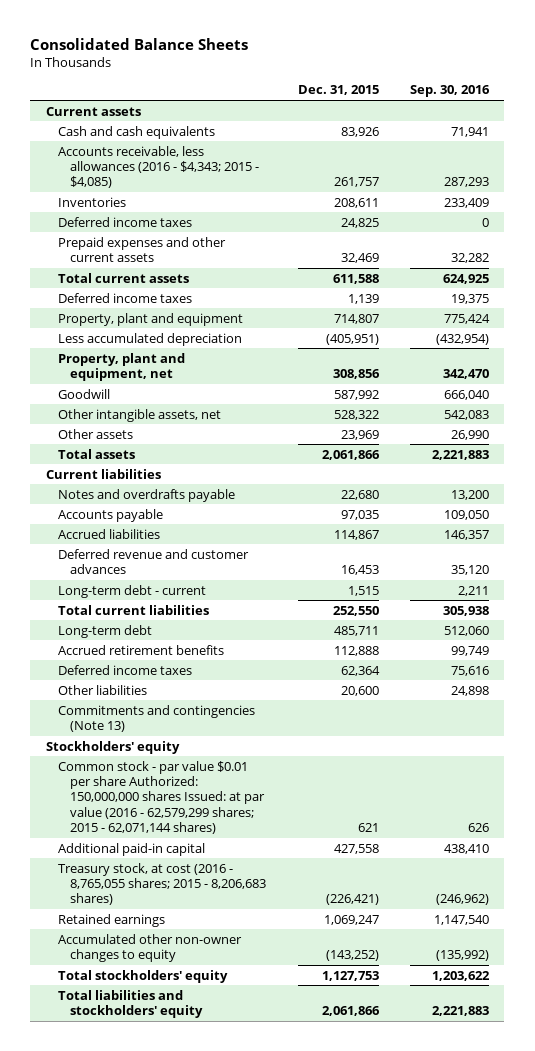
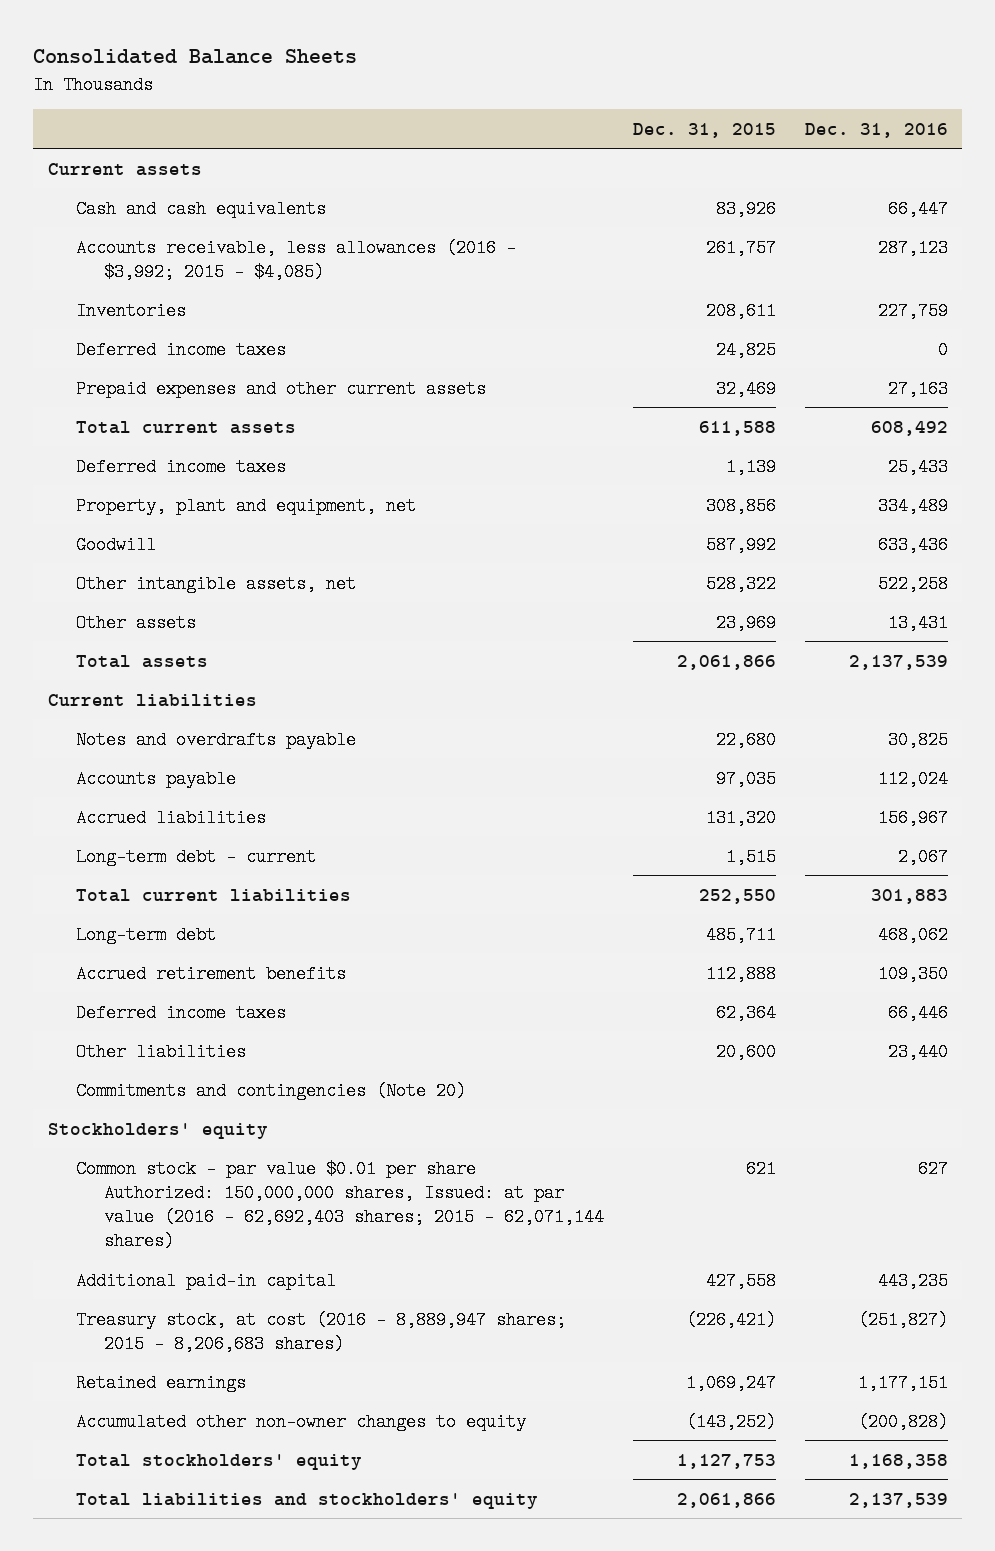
[409,85,490,98] Sep. 30, 2016 -> none
none -> [804,122,948,138] Dec. 31, 2016
[58,145,260,189] Accounts receivable, less allowances (2016 - $4,343; 2015 - $4,085) -> [75,238,516,281] Accounts receivable, less allowances (2016 - $3,992; 2015 - $4,085)
[58,312,244,326] Property, plant and equipment -> none
[58,332,243,346] Less accumulated depreciation -> none
[58,548,250,575] Deferred revenue and customer advances -> none
[333,529,379,540] 114,867 -> [705,808,776,827] 131,320
[58,704,256,733] Commitments and contingencies (Note 13) -> [75,1081,466,1100] Commitments and contingencies (Note 20)
[58,760,266,835] Common stock - par value $0.01 per share Authorized: 150,000,000 shares Issued: at par value (2016 - 62,579,299 shares; 2015 - 62,071,144 shares) -> [75,1159,605,1250] Common stock - par value $0.01 per share Authorized: 150,000,000 shares, Issued: at par value (2016 - 62,692,403 shares; 2015 - 62,071,144 shares)
[58,862,267,906] Treasury stock, at cost (2016 - 8,765,055 shares; 2015 - 8,206,683 shares) -> [75,1310,566,1353] Treasury stock, at cost (2016 - 8,889,947 shares; 2015 - 8,206,683 shares)

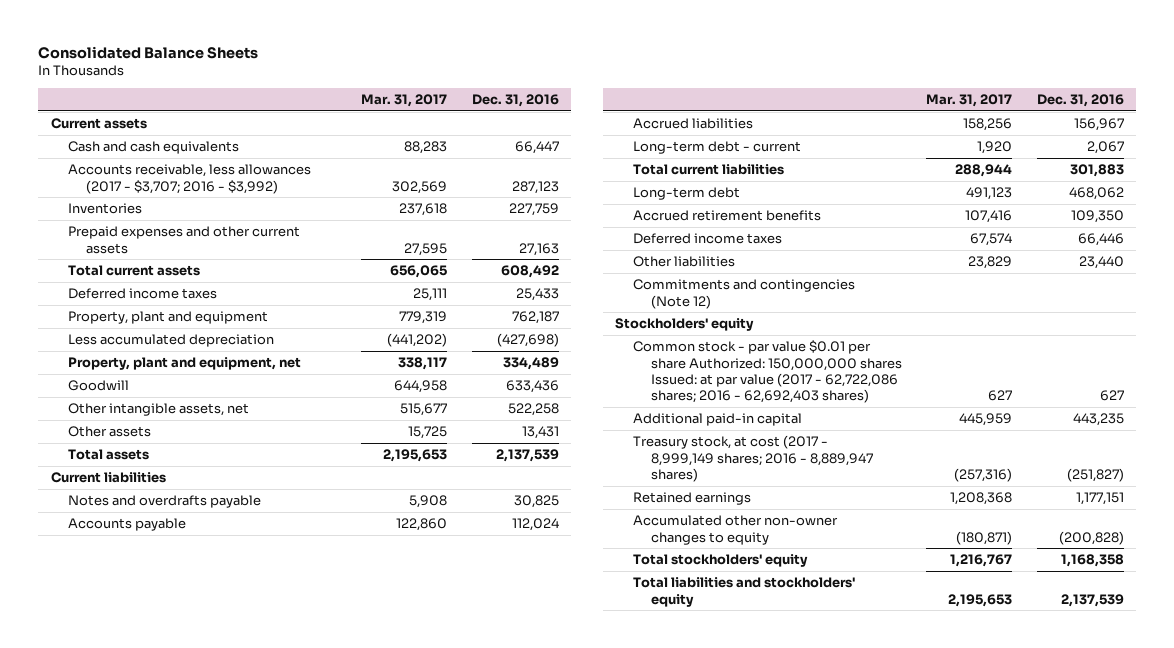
[632,122,776,138] Dec. 31, 2015 -> none
none -> [361,94,448,108] Mar. 31, 2017
[75,238,516,281] Accounts receivable, less allowances (2016 - $3,992; 2015 - $4,085) -> [68,164,312,194] Accounts receivable, less allowances (2017 - $3,707; 2016 - $3,992)
[75,340,286,359] Deferred income taxes -> none
none -> [68,311,269,325] Property, plant and equipment
none -> [68,334,275,348] Less accumulated depreciation
[75,1081,466,1100] Commitments and contingencies (Note 20) -> [632,279,855,309] Commitments and contingencies (Note 12)
[75,1159,605,1250] Common stock - par value $0.01 per share Authorized: 150,000,000 shares, Issued: at par value (2016 - 62,692,403 shares; 2015 - 62,071,144 shares) -> [632,340,902,404] Common stock - par value $0.01 per share Authorized: 150,000,000 shares Issued: at par value (2017 - 62,722,086 shares; 2016 - 62,692,403 shares)
[75,1310,566,1353] Treasury stock, at cost (2016 - 8,889,947 shares; 2015 - 8,206,683 shares) -> [632,435,873,483] Treasury stock, at cost (2017 - 8,999,149 shares; 2016 - 8,889,947 shares)

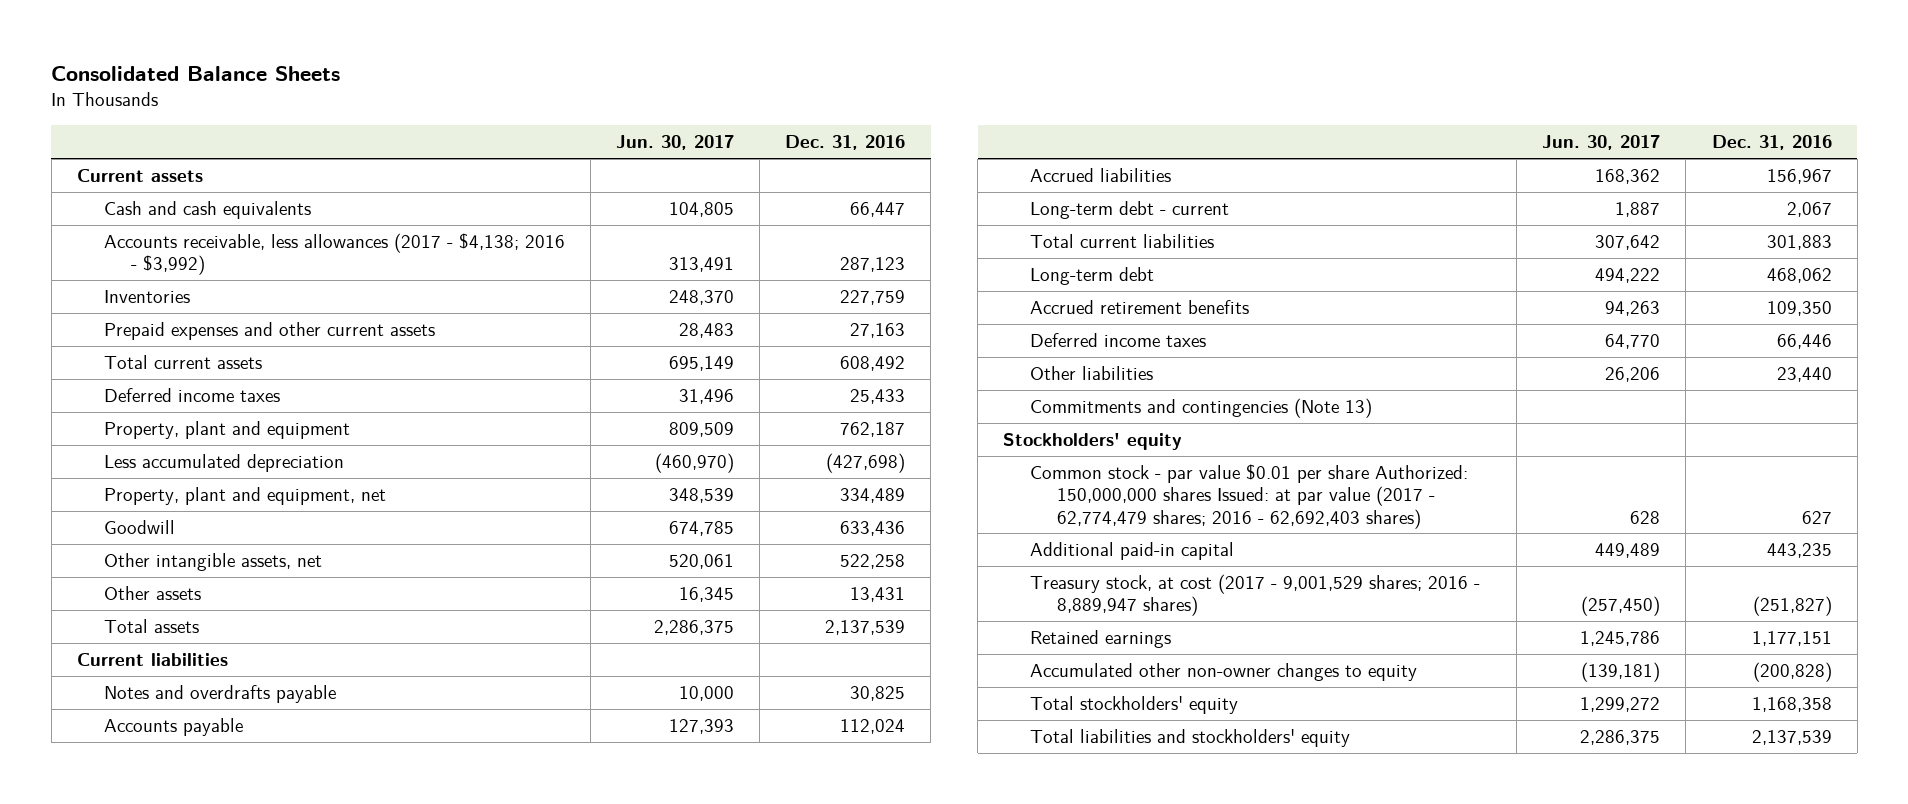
[361,94,448,108] Mar. 31, 2017 -> none
none -> [615,135,734,151] Jun. 30, 2017
[68,164,312,194] Accounts receivable, less allowances (2017 - $3,707; 2016 - $3,992) -> [103,232,565,276] Accounts receivable, less allowances (2017 - $4,138; 2016 - $3,992)
[632,279,855,309] Commitments and contingencies (Note 12) -> [1030,397,1373,418] Commitments and contingencies (Note 13)
[632,340,902,404] Common stock - par value $0.01 per share Authorized: 150,000,000 shares Issued: at par value (2017 - 62,722,086 shares; 2016 - 62,692,403 shares) -> [1030,463,1469,529] Common stock - par value $0.01 per share Authorized: 150,000,000 shares Issued: at par value (2017 - 62,774,479 shares; 2016 - 62,692,403 shares)
[632,435,873,483] Treasury stock, at cost (2017 - 8,999,149 shares; 2016 - 8,889,947 shares) -> [1030,573,1481,617] Treasury stock, at cost (2017 - 9,001,529 shares; 2016 - 8,889,947 shares)

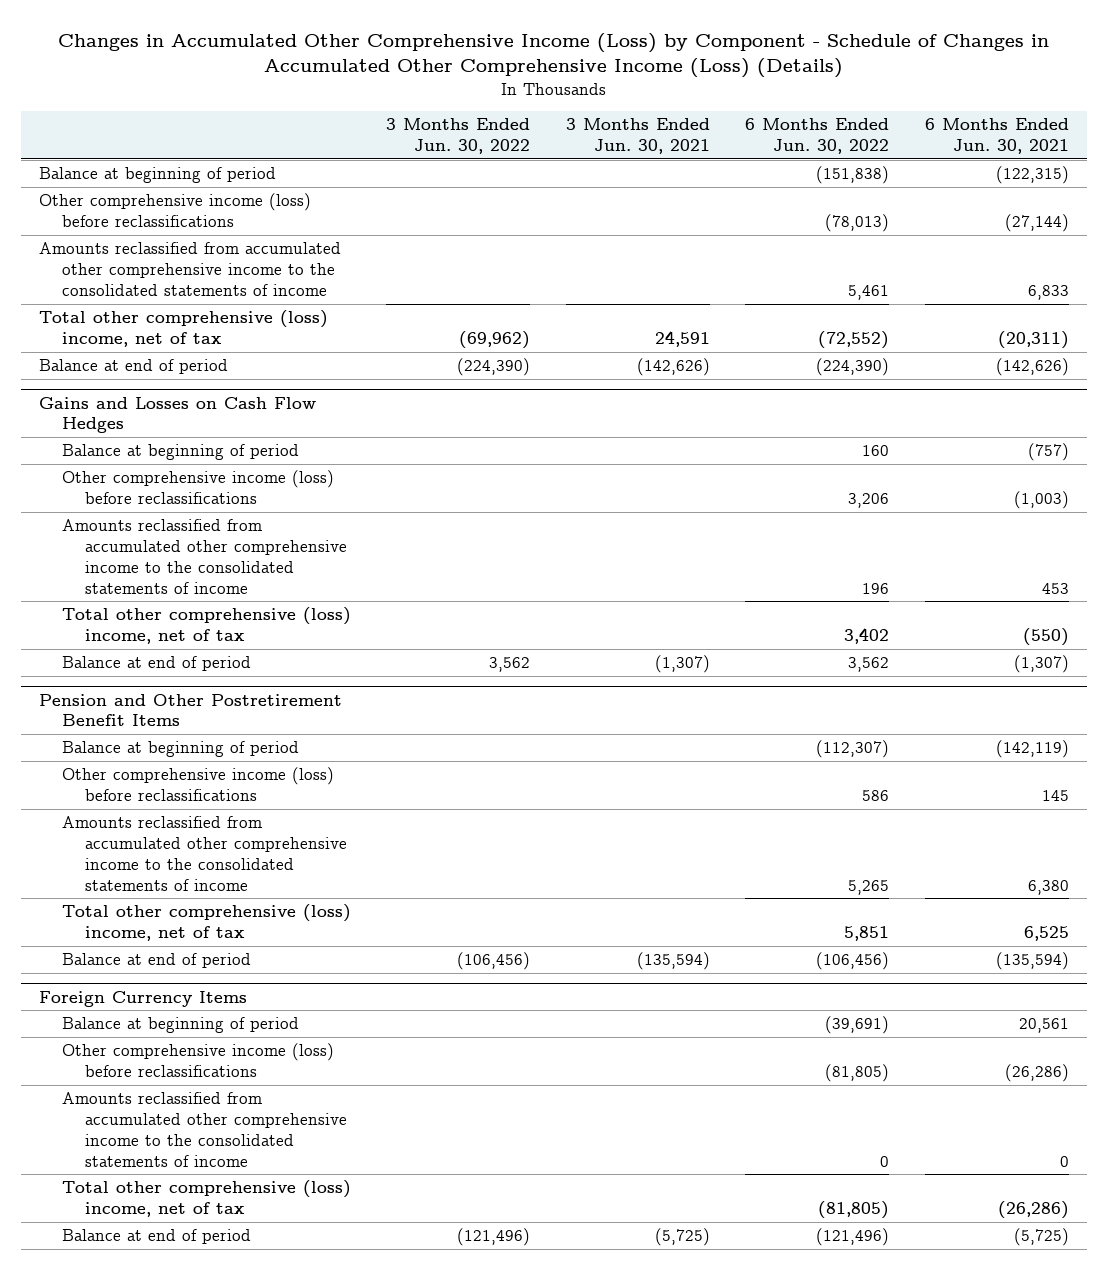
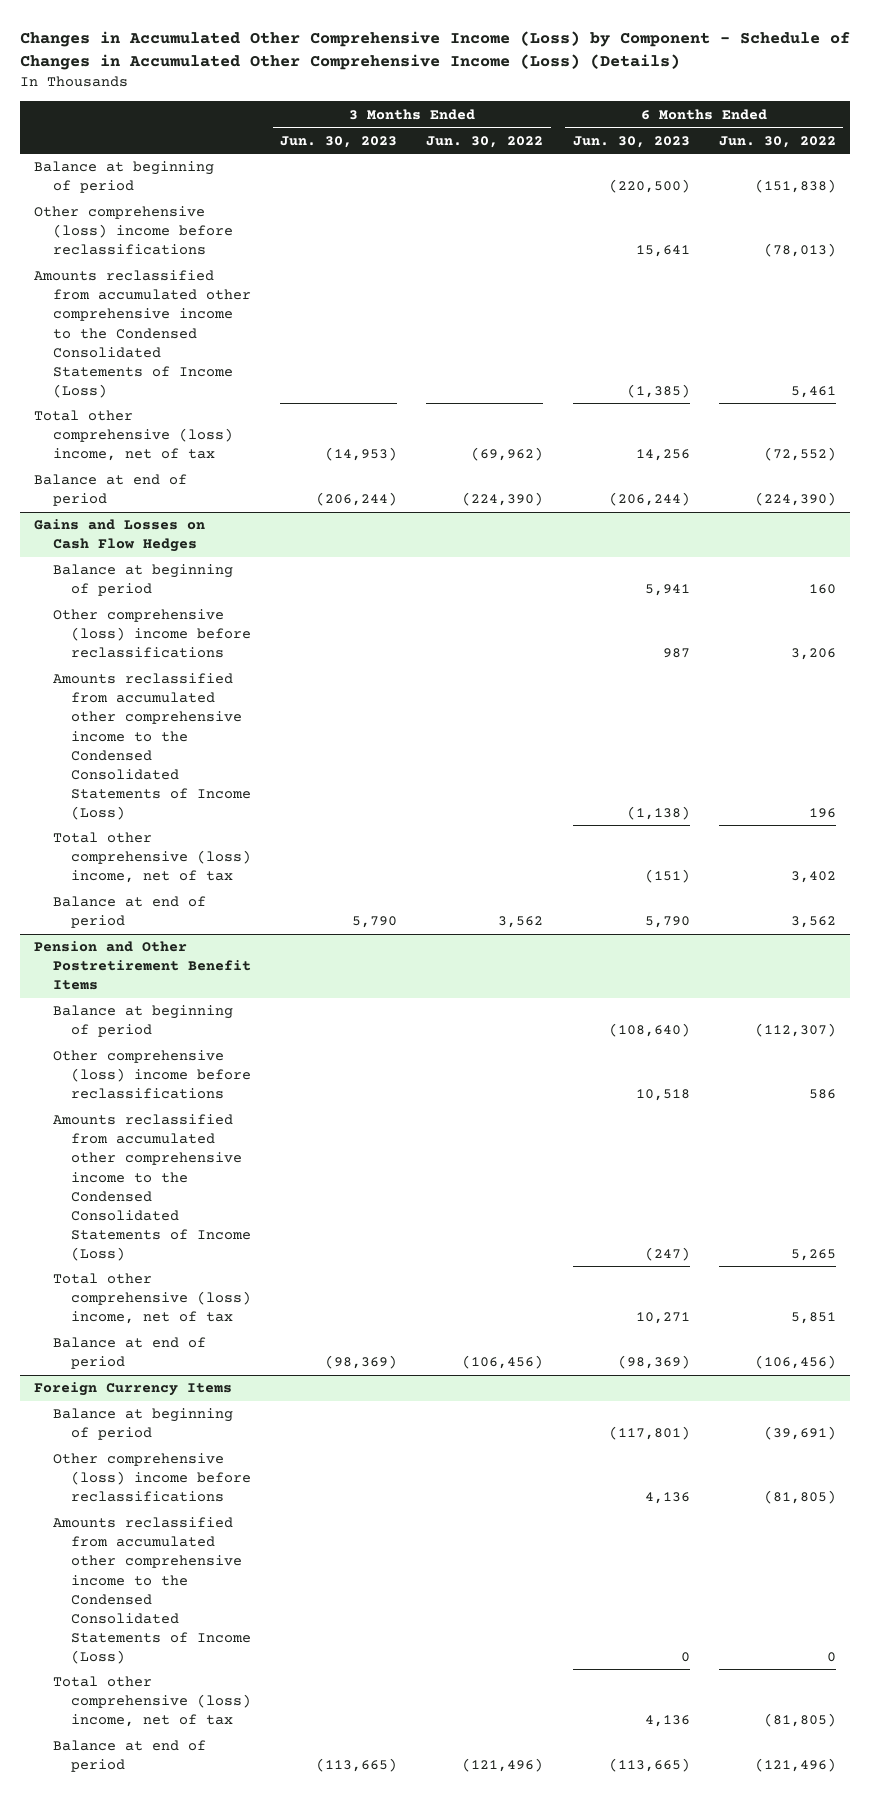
[565,118,710,155] 3 Months Ended Jun. 30, 2021 -> none
[924,118,1069,155] 6 Months Ended Jun. 30, 2021 -> none
none -> [280,135,398,148] Jun. 30, 2023
none -> [572,135,690,148] Jun. 30, 2023
[38,193,311,227] Other comprehensive income (loss) before reclassifications -> [34,206,233,256] Other comprehensive (loss) income before reclassifications
[38,242,341,296] Amounts reclassified from accumulated other comprehensive income to the consolidated statements of income -> [34,270,251,398] Amounts reclassified from accumulated other comprehensive income to the Condensed Consolidated Statements of Income (Loss)
[61,470,334,504] Other comprehensive income (loss) before reclassifications -> [52,609,252,659] Other comprehensive (loss) income before reclassifications
[61,519,348,594] Amounts reclassified from accumulated other comprehensive income to the consolidated statements of income -> [52,673,252,820] Amounts reclassified from accumulated other comprehensive income to the Condensed Consolidated Statements of Income (Loss)
[61,767,334,801] Other comprehensive income (loss) before reclassifications -> [52,1050,252,1100] Other comprehensive (loss) income before reclassifications
[61,816,348,891] Amounts reclassified from accumulated other comprehensive income to the consolidated statements of income -> [52,1114,252,1261] Amounts reclassified from accumulated other comprehensive income to the Condensed Consolidated Statements of Income (Loss)
[61,1043,334,1077] Other comprehensive income (loss) before reclassifications -> [52,1453,252,1503] Other comprehensive (loss) income before reclassifications
[61,1092,348,1167] Amounts reclassified from accumulated other comprehensive income to the consolidated statements of income -> [52,1517,252,1664] Amounts reclassified from accumulated other comprehensive income to the Condensed Consolidated Statements of Income (Loss)

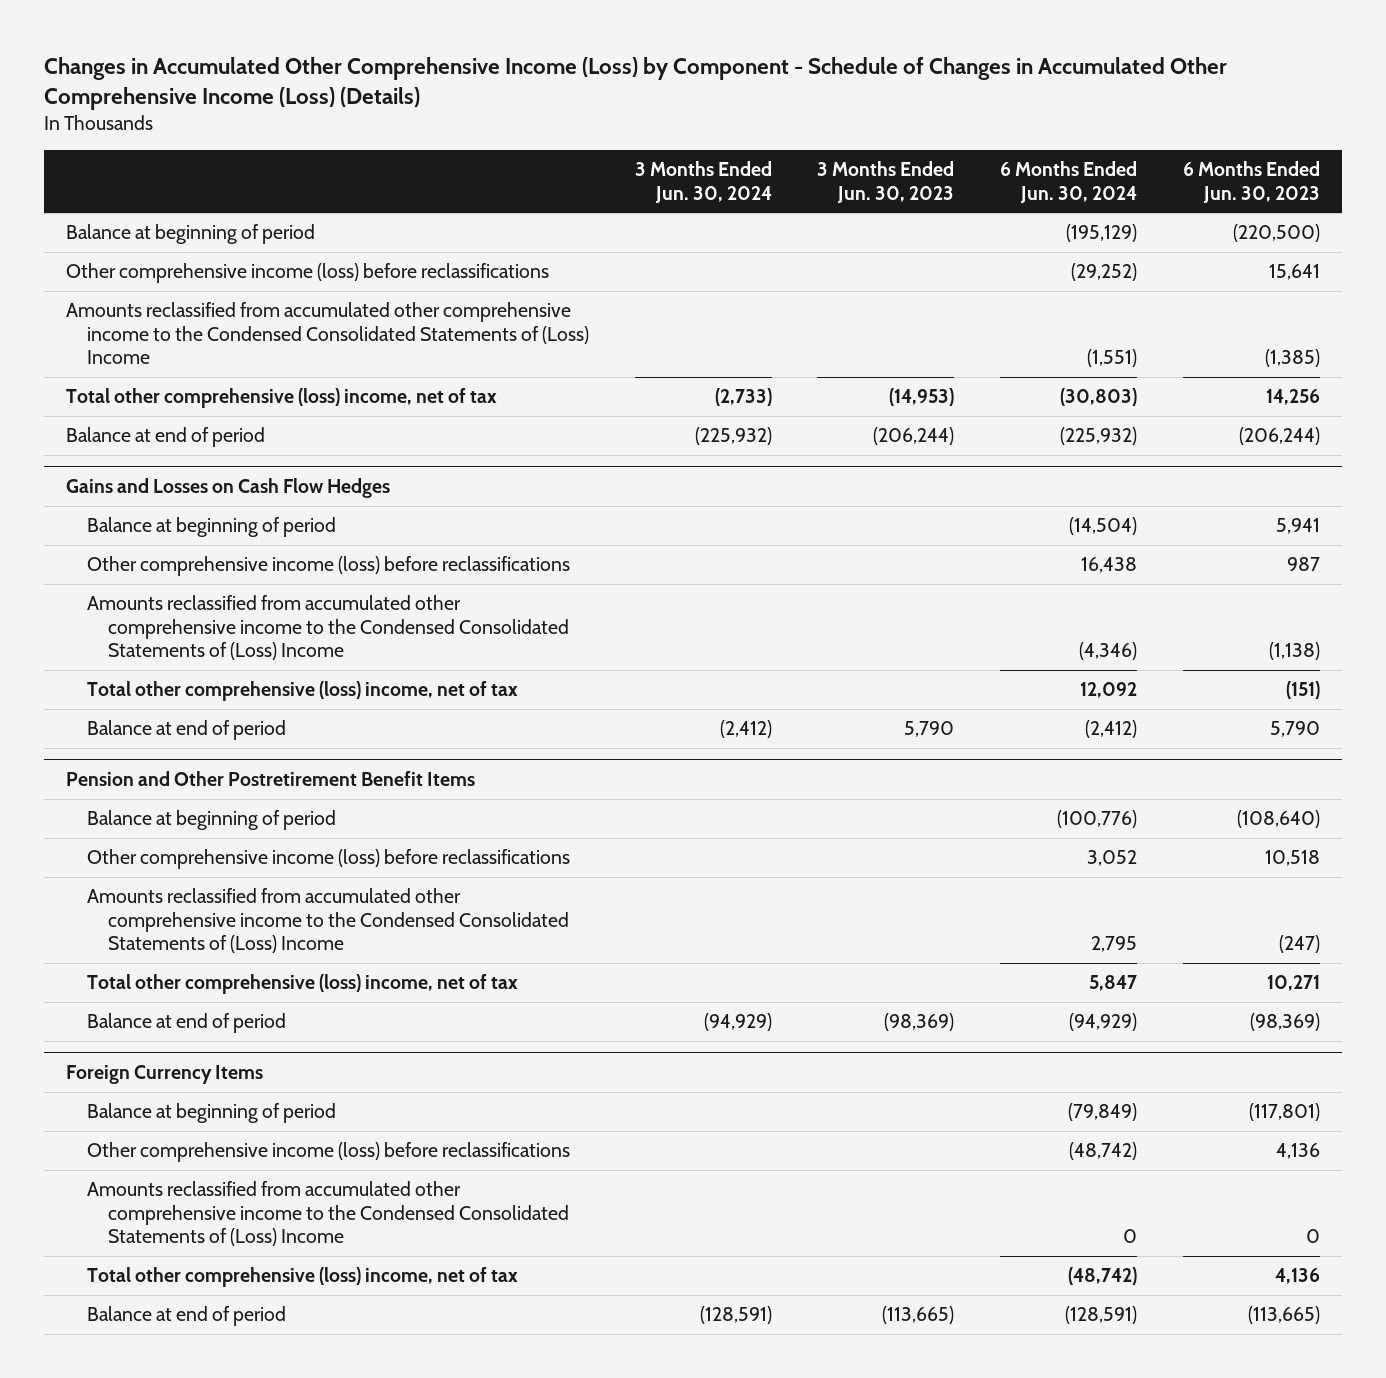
[426,135,544,148] Jun. 30, 2022 -> none
[718,135,836,148] Jun. 30, 2022 -> none
none -> [634,161,772,203] 3 Months Ended Jun. 30, 2024
none -> [999,161,1137,203] 6 Months Ended Jun. 30, 2024
[34,206,233,256] Other comprehensive (loss) income before reclassifications -> [66,263,550,284] Other comprehensive income (loss) before reclassifications
[34,270,251,398] Amounts reclassified from accumulated other comprehensive income to the Condensed Consolidated Statements of Income (Loss) -> [66,302,590,365] Amounts reclassified from accumulated other comprehensive income to the Condensed Consolidated Statements of (Loss) Income
[52,609,252,659] Other comprehensive (loss) income before reclassifications -> [87,556,571,577] Other comprehensive income (loss) before reclassifications
[52,673,252,820] Amounts reclassified from accumulated other comprehensive income to the Condensed Consolidated Statements of Income (Loss) -> [87,595,569,661] Amounts reclassified from accumulated other comprehensive income to the Condensed Consolidated Statements of (Loss) Income
[52,1050,252,1100] Other comprehensive (loss) income before reclassifications -> [87,849,571,870] Other comprehensive income (loss) before reclassifications
[52,1114,252,1261] Amounts reclassified from accumulated other comprehensive income to the Condensed Consolidated Statements of Income (Loss) -> [87,888,569,954] Amounts reclassified from accumulated other comprehensive income to the Condensed Consolidated Statements of (Loss) Income
[52,1453,252,1503] Other comprehensive (loss) income before reclassifications -> [87,1142,571,1163] Other comprehensive income (loss) before reclassifications
[52,1517,252,1664] Amounts reclassified from accumulated other comprehensive income to the Condensed Consolidated Statements of Income (Loss) -> [87,1181,569,1247] Amounts reclassified from accumulated other comprehensive income to the Condensed Consolidated Statements of (Loss) Income

